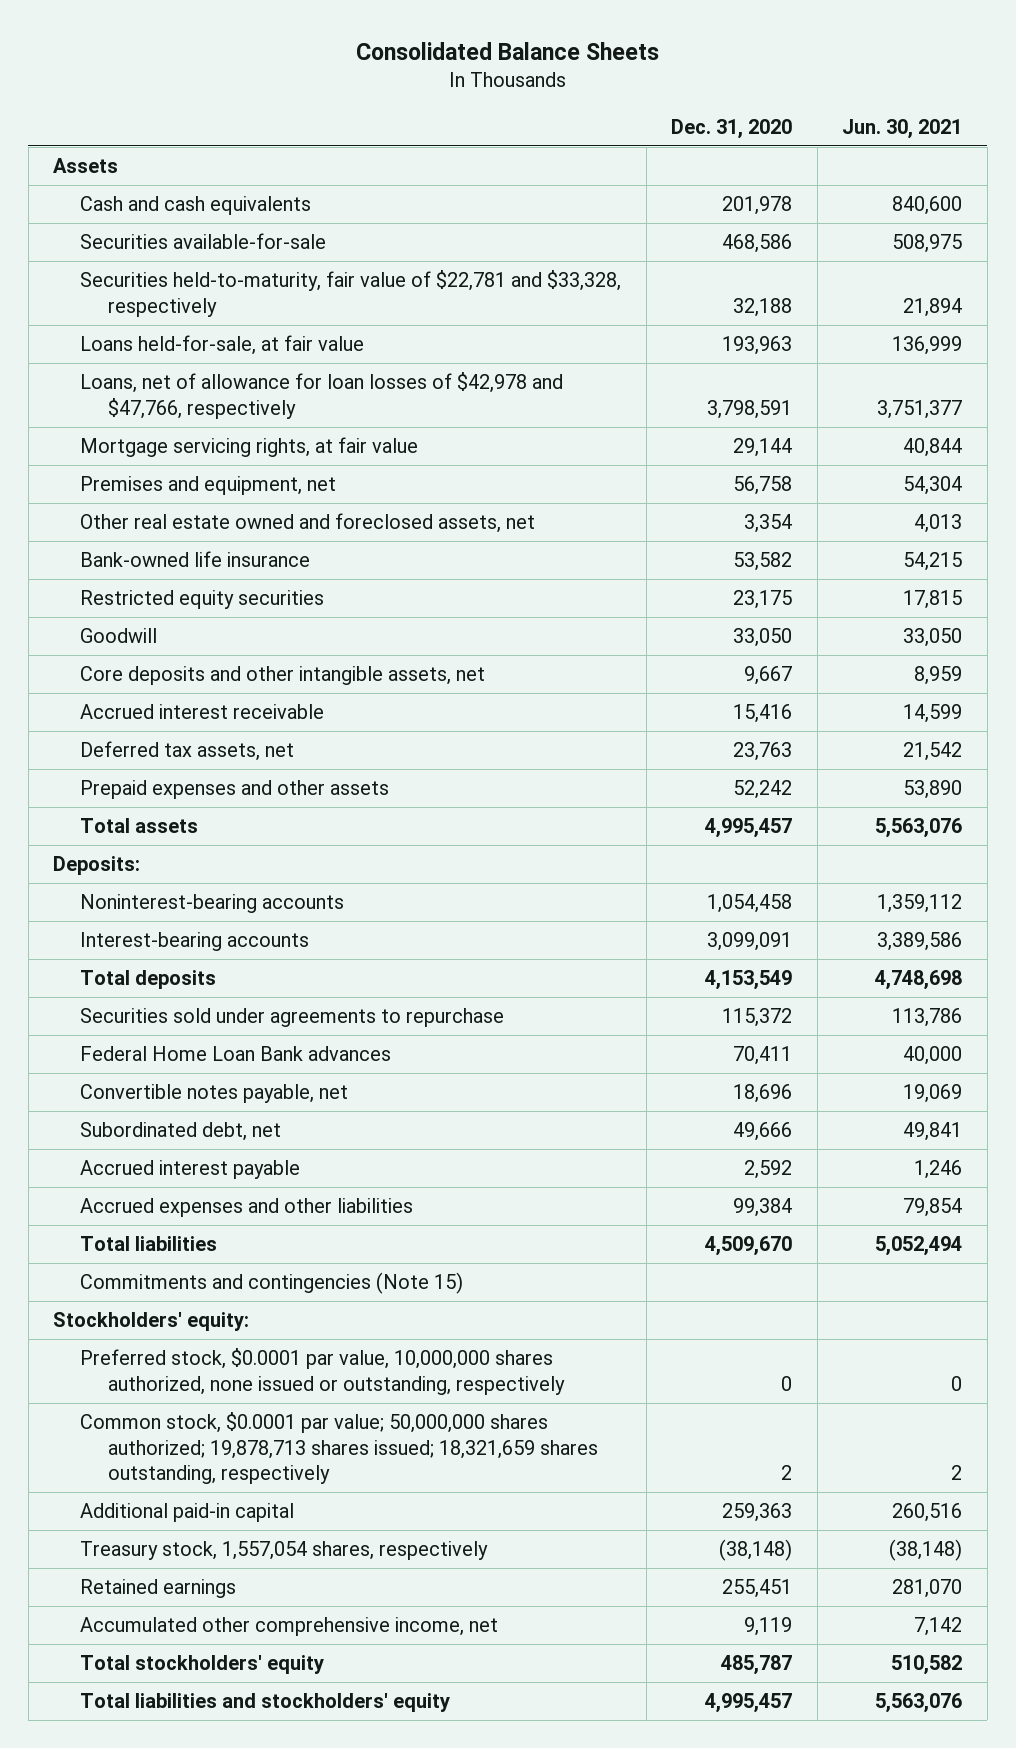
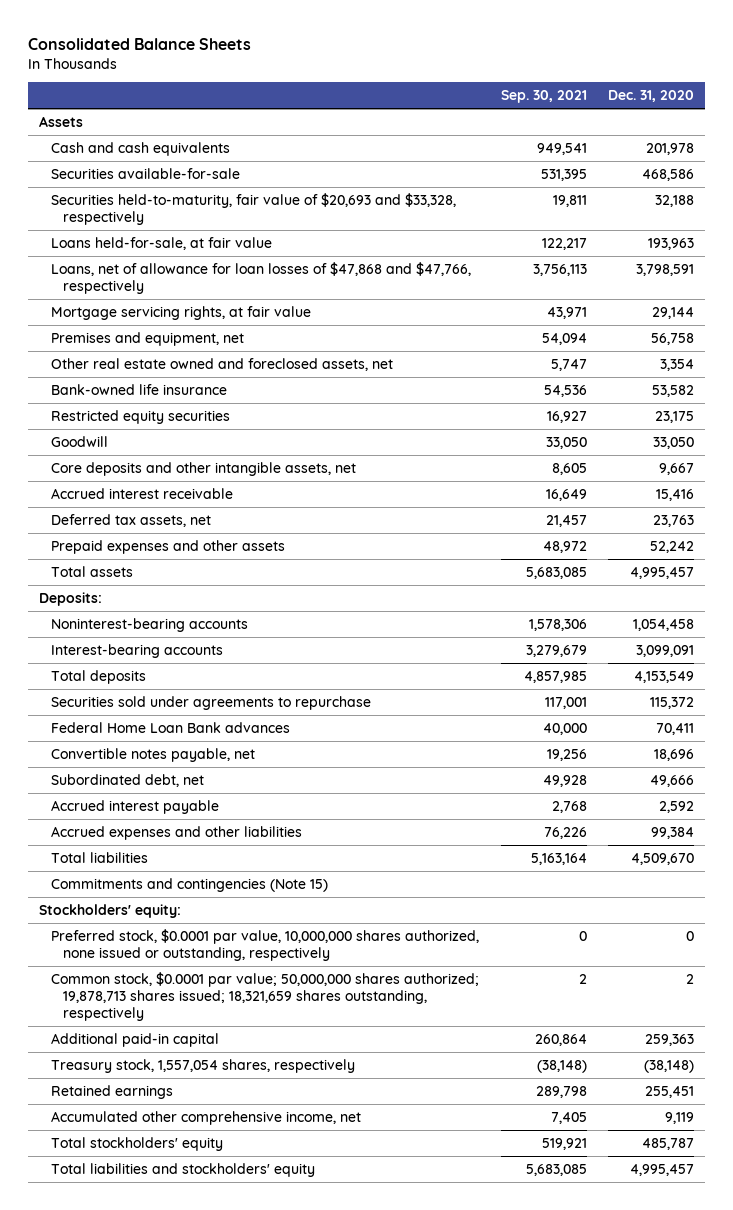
[842,118,963,139] Jun. 30, 2021 -> none
none -> [500,90,587,104] Sep. 30, 2021
[80,270,622,317] Securities held-to-maturity, fair value of $22,781 and $33,328, respectively -> [51,192,457,226] Securities held-to-maturity, fair value of $20,693 and $33,328, respectively
[80,372,564,419] Loans, net of allowance for loan losses of $42,978 and $47,766, respectively -> [51,261,472,295] Loans, net of allowance for loan losses of $47,868 and $47,766, respectively

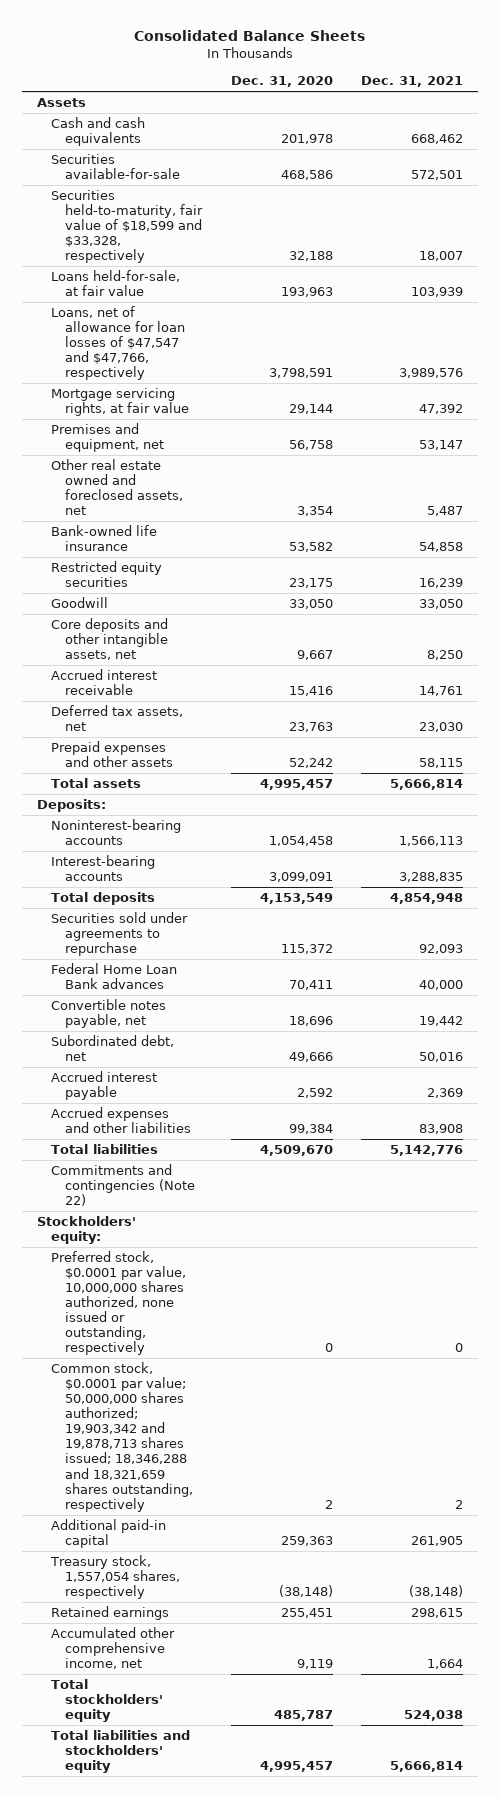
[500,90,587,104] Sep. 30, 2021 -> none
none -> [361,76,464,88] Dec. 31, 2021
[51,192,457,226] Securities held-to-maturity, fair value of $20,693 and $33,328, respectively -> [50,189,203,264] Securities held-to-maturity, fair value of $18,599 and $33,328, respectively
[51,261,472,295] Loans, net of allowance for loan losses of $47,868 and $47,766, respectively -> [50,305,185,381] Loans, net of allowance for loan losses of $47,547 and $47,766, respectively
[51,877,329,892] Commitments and contingencies (Note 15) -> [50,1163,195,1207] Commitments and contingencies (Note 22)
[51,971,480,1022] Common stock, $0.0001 par value; 50,000,000 shares authorized; 19,878,713 shares issued; 18,321,659 shares outstanding, respectively -> [50,1361,193,1512] Common stock, $0.0001 par value; 50,000,000 shares authorized; 19,903,342 and 19,878,713 shares issued; 18,346,288 and 18,321,659 shares outstanding, respectively

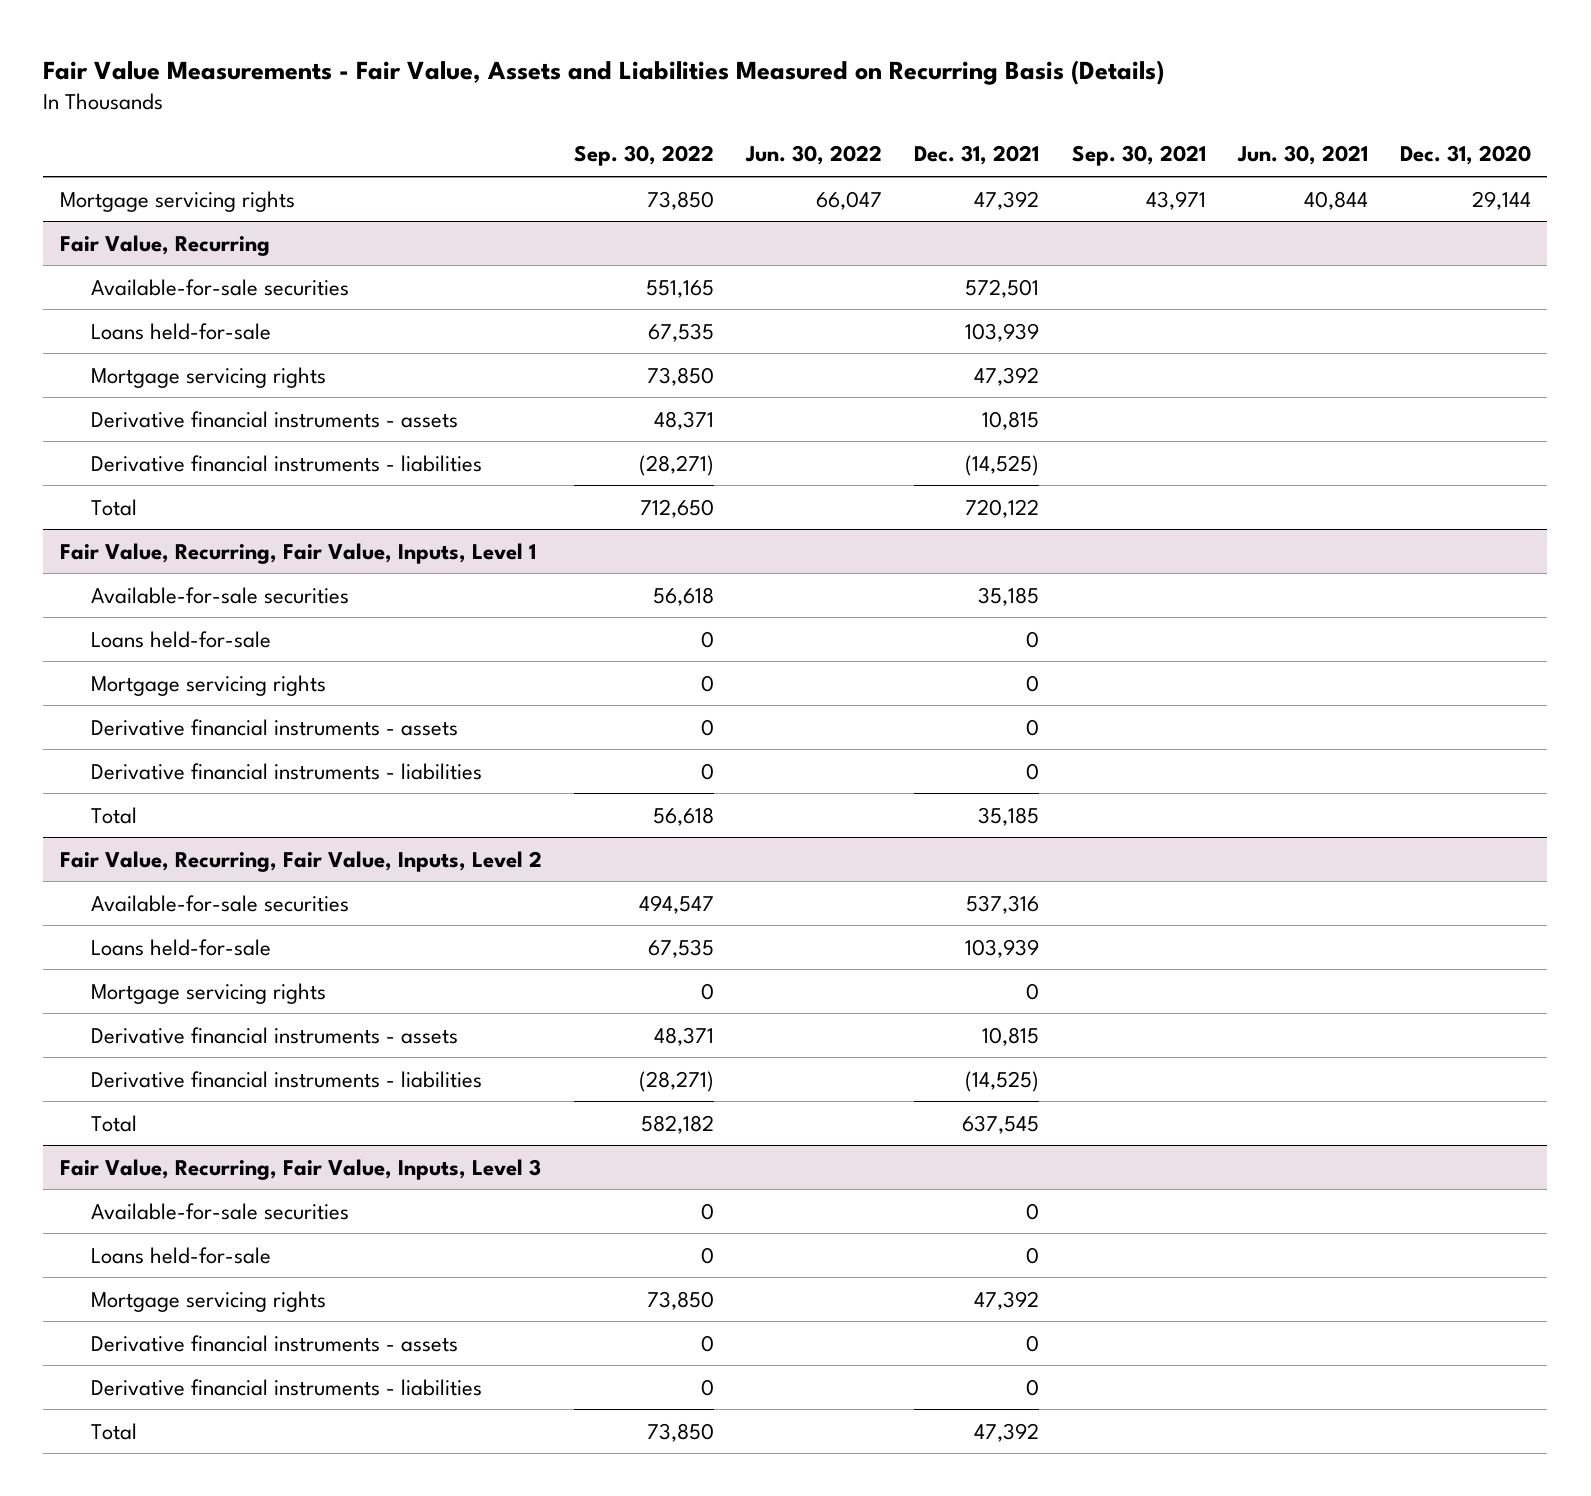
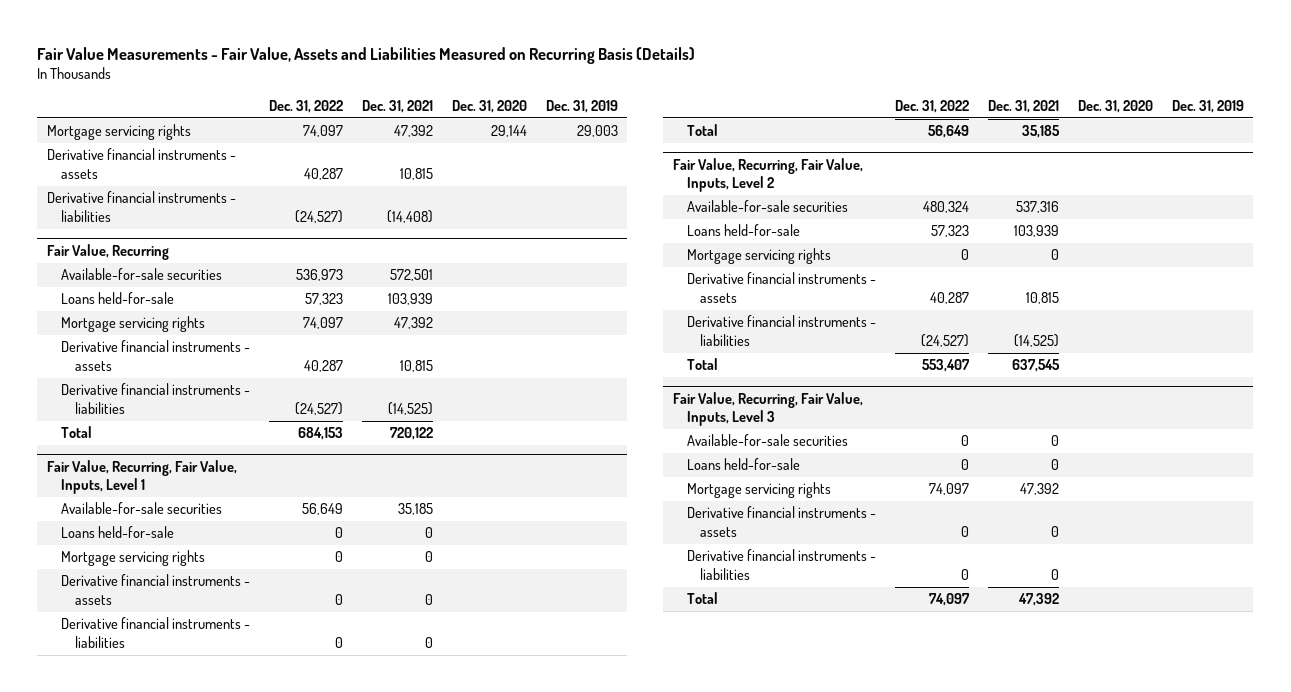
[573,145,714,167] Sep. 30, 2022 -> none
[745,145,883,166] Jun. 30, 2022 -> none
[1071,145,1206,167] Sep. 30, 2021 -> none
[1236,145,1368,166] Jun. 30, 2021 -> none
none -> [268,99,343,113] Dec. 31, 2022
none -> [545,99,618,113] Dec. 31, 2019
none -> [46,148,236,179] Derivative financial instruments - assets
none -> [46,191,236,222] Derivative financial instruments - liabilities

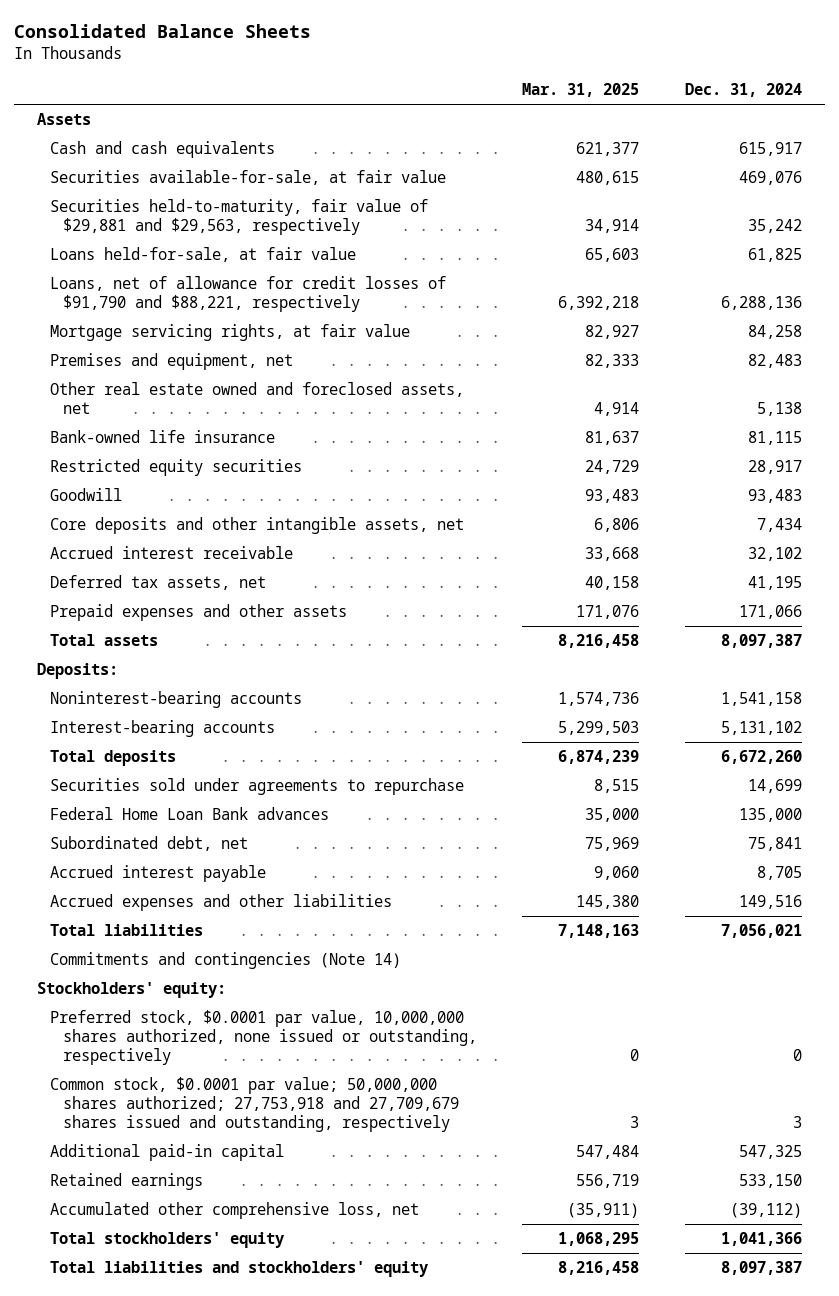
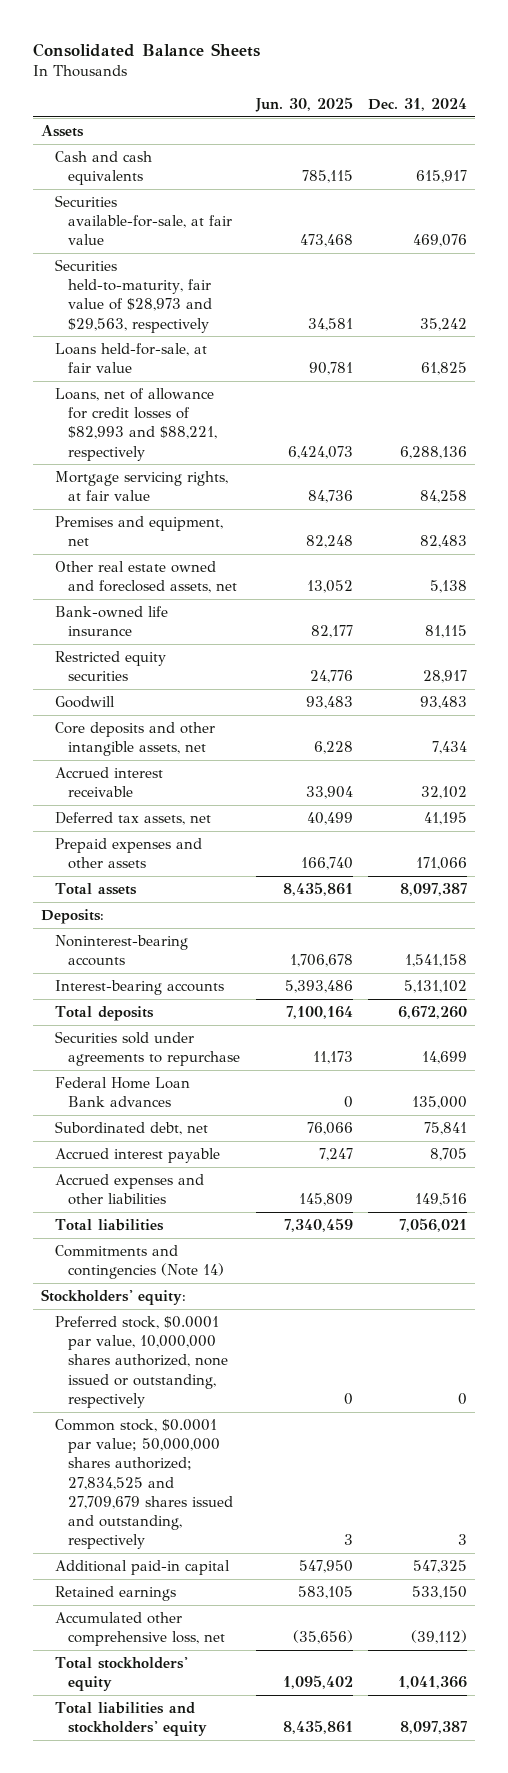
[522,83,640,98] Mar. 31, 2025 -> none
none -> [254,97,353,113] Jun. 30, 2025
[49,199,428,236] Securities held-to-maturity, fair value of $29,881 and $29,563, respectively -> [54,259,213,333] Securities held-to-maturity, fair value of $28,973 and $29,563, respectively
[49,276,446,313] Loans, net of allowance for credit losses of $91,790 and $88,221, respectively -> [54,388,218,461] Loans, net of allowance for credit losses of $82,993 and $88,221, respectively
[49,1077,459,1132] Common stock, $0.0001 par value; 50,000,000 shares authorized; 27,753,918 and 27,709,679 shares issued and outstanding, respectively -> [54,1419,234,1550] Common stock, $0.0001 par value; 50,000,000 shares authorized; 27,834,525 and 27,709,679 shares issued and outstanding, respectively

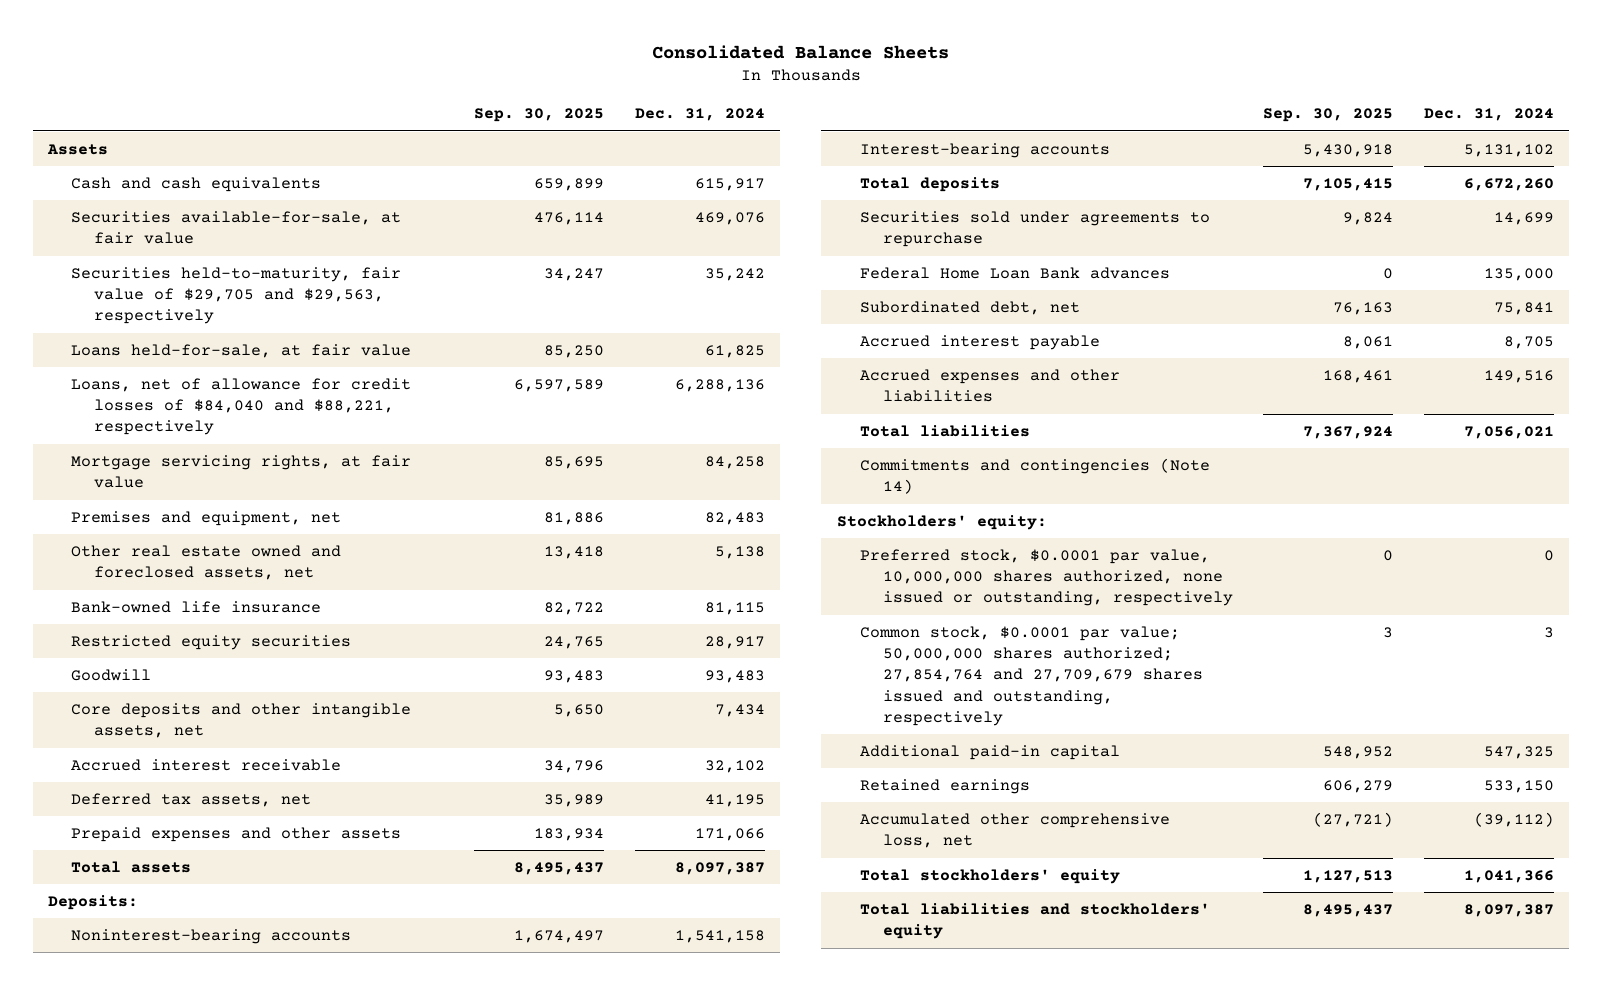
[254,97,353,113] Jun. 30, 2025 -> none
none -> [474,108,605,123] Sep. 30, 2025
[54,259,213,333] Securities held-to-maturity, fair value of $28,973 and $29,563, respectively -> [70,266,401,325] Securities held-to-maturity, fair value of $29,705 and $29,563, respectively
[54,388,218,461] Loans, net of allowance for credit losses of $82,993 and $88,221, respectively -> [70,377,411,436] Loans, net of allowance for credit losses of $84,040 and $88,221, respectively
[54,1419,234,1550] Common stock, $0.0001 par value; 50,000,000 shares authorized; 27,834,525 and 27,709,679 shares issued and outstanding, respectively -> [859,625,1203,727] Common stock, $0.0001 par value; 50,000,000 shares authorized; 27,854,764 and 27,709,679 shares issued and outstanding, respectively

